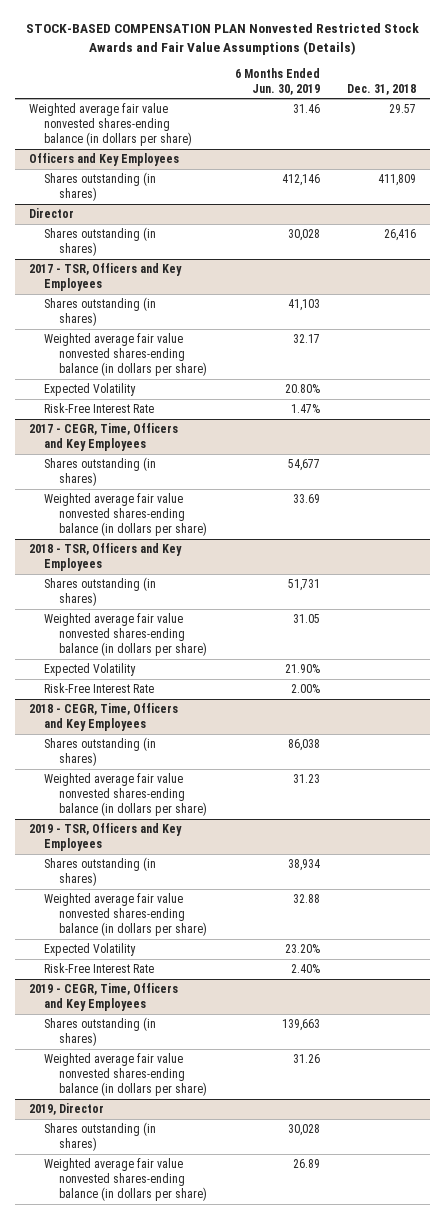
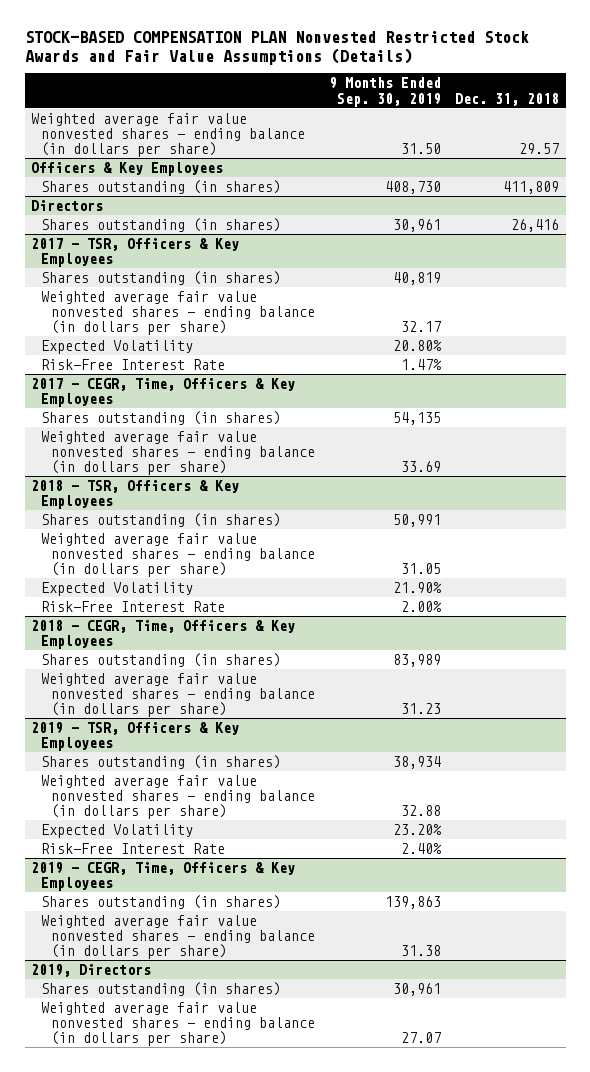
[234,67,320,95] 6 Months Ended Jun. 30, 2019 -> none
none -> [328,77,441,107] 9 Months Ended Sep. 30, 2019
[28,103,192,147] Weighted average fair value nonvested shares-ending balance (in dollars per share) -> [31,113,306,158] Weighted average fair value nonvested shares - ending balance (in dollars per share)
[28,153,179,167] Officers and Key Employees -> [31,162,224,177] Officers & Key Employees
[28,208,74,219] Director -> [31,200,104,212] Directors
[28,263,182,292] 2017 - TSR, Officers and Key Employees -> [31,238,240,268] 2017 - TSR, Officers & Key Employees
[43,333,207,377] Weighted average fair value nonvested shares-ending balance (in dollars per share) -> [41,291,316,336] Weighted average fair value nonvested shares - ending balance (in dollars per share)
[28,423,178,452] 2017 - CEGR, Time, Officers and Key Employees -> [31,378,296,408] 2017 - CEGR, Time, Officers & Key Employees
[43,493,207,537] Weighted average fair value nonvested shares-ending balance (in dollars per share) -> [41,431,316,476] Weighted average fair value nonvested shares - ending balance (in dollars per share)
[28,543,182,572] 2018 - TSR, Officers and Key Employees -> [31,480,240,510] 2018 - TSR, Officers & Key Employees
[43,613,207,657] Weighted average fair value nonvested shares-ending balance (in dollars per share) -> [41,533,316,578] Weighted average fair value nonvested shares - ending balance (in dollars per share)
[28,703,178,732] 2018 - CEGR, Time, Officers and Key Employees -> [31,620,296,650] 2018 - CEGR, Time, Officers & Key Employees
[43,773,207,817] Weighted average fair value nonvested shares-ending balance (in dollars per share) -> [41,673,316,718] Weighted average fair value nonvested shares - ending balance (in dollars per share)
[28,823,182,852] 2019 - TSR, Officers and Key Employees -> [31,722,240,752] 2019 - TSR, Officers & Key Employees
[43,893,207,937] Weighted average fair value nonvested shares-ending balance (in dollars per share) -> [41,775,316,820] Weighted average fair value nonvested shares - ending balance (in dollars per share)
[28,983,178,1012] 2019 - CEGR, Time, Officers and Key Employees -> [31,862,296,892] 2019 - CEGR, Time, Officers & Key Employees
[43,1053,207,1097] Weighted average fair value nonvested shares-ending balance (in dollars per share) -> [41,915,316,960] Weighted average fair value nonvested shares - ending balance (in dollars per share)
[28,1103,104,1116] 2019, Director -> [31,964,152,978] 2019, Directors
[43,1158,207,1202] Weighted average fair value nonvested shares-ending balance (in dollars per share) -> [41,1002,316,1047] Weighted average fair value nonvested shares - ending balance (in dollars per share)

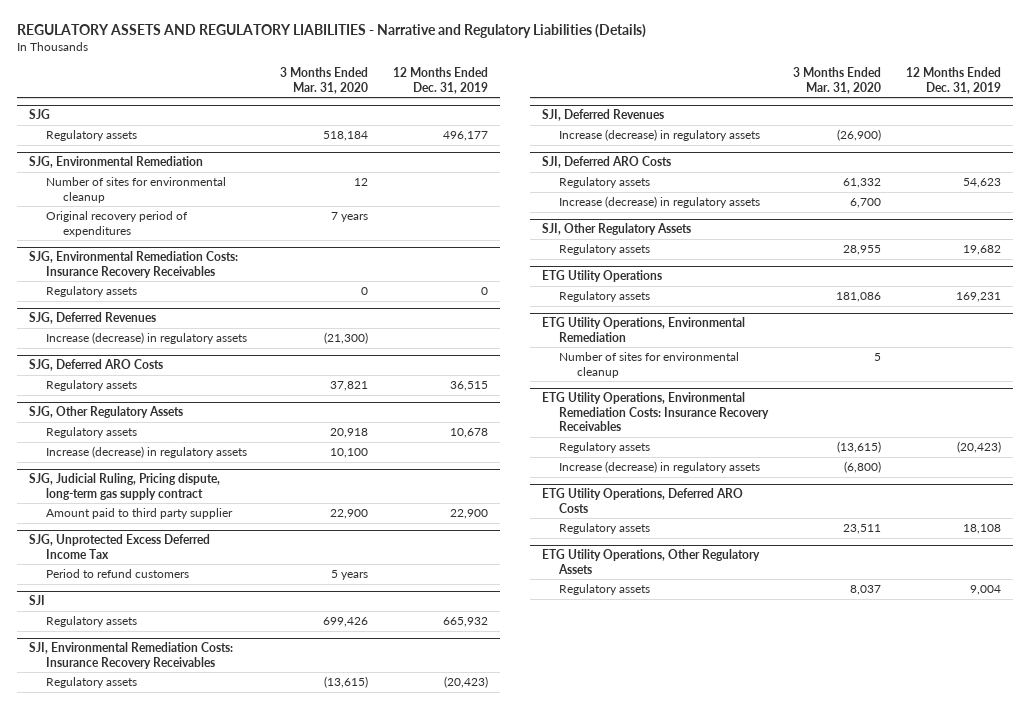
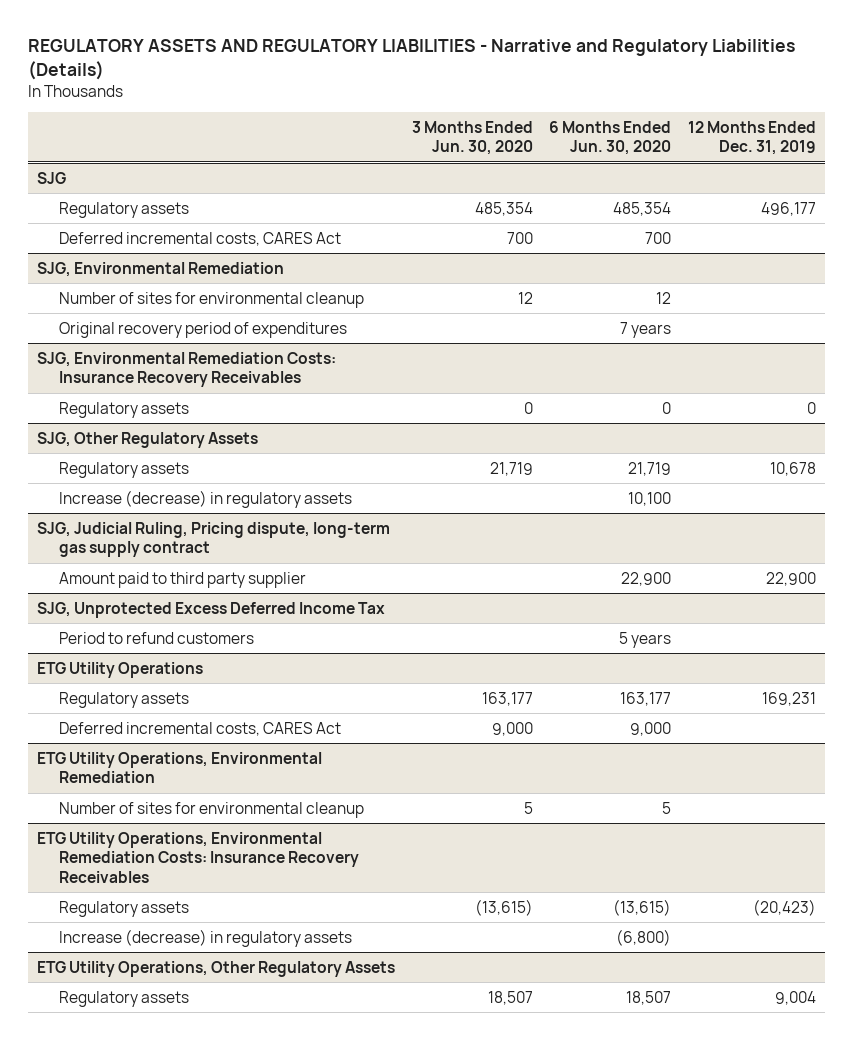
[279,67,368,94] 3 Months Ended Mar. 31, 2020 -> none
none -> [411,120,533,156] 3 Months Ended Jun. 30, 2020
none -> [549,120,672,156] 6 Months Ended Jun. 30, 2020
none -> [59,231,342,246] Deferred incremental costs, CARES Act
[28,312,156,325] SJG, Deferred Revenues -> none
[46,332,248,345] Increase (decrease) in regulatory assets -> none
[28,359,163,372] SJG, Deferred ARO Costs -> none
[46,380,138,392] Regulatory assets -> none
[28,595,45,606] SJI -> none
[46,616,138,628] Regulatory assets -> none
[28,642,233,669] SJI, Environmental Remediation Costs: Insurance Recovery Receivables -> none
[46,677,138,689] Regulatory assets -> none
[542,109,665,122] SJI, Deferred Revenues -> none
[559,129,761,142] Increase (decrease) in regulatory assets -> none
[542,156,672,169] SJI, Deferred ARO Costs -> none
[559,177,651,189] Regulatory assets -> none
[559,196,761,209] Increase (decrease) in regulatory assets -> none
[542,223,692,236] SJI, Other Regulatory Assets -> none
[559,244,651,256] Regulatory assets -> none
none -> [59,721,342,736] Deferred incremental costs, CARES Act
[542,488,744,513] ETG Utility Operations, Deferred ARO Costs -> none
[559,523,651,535] Regulatory assets -> none

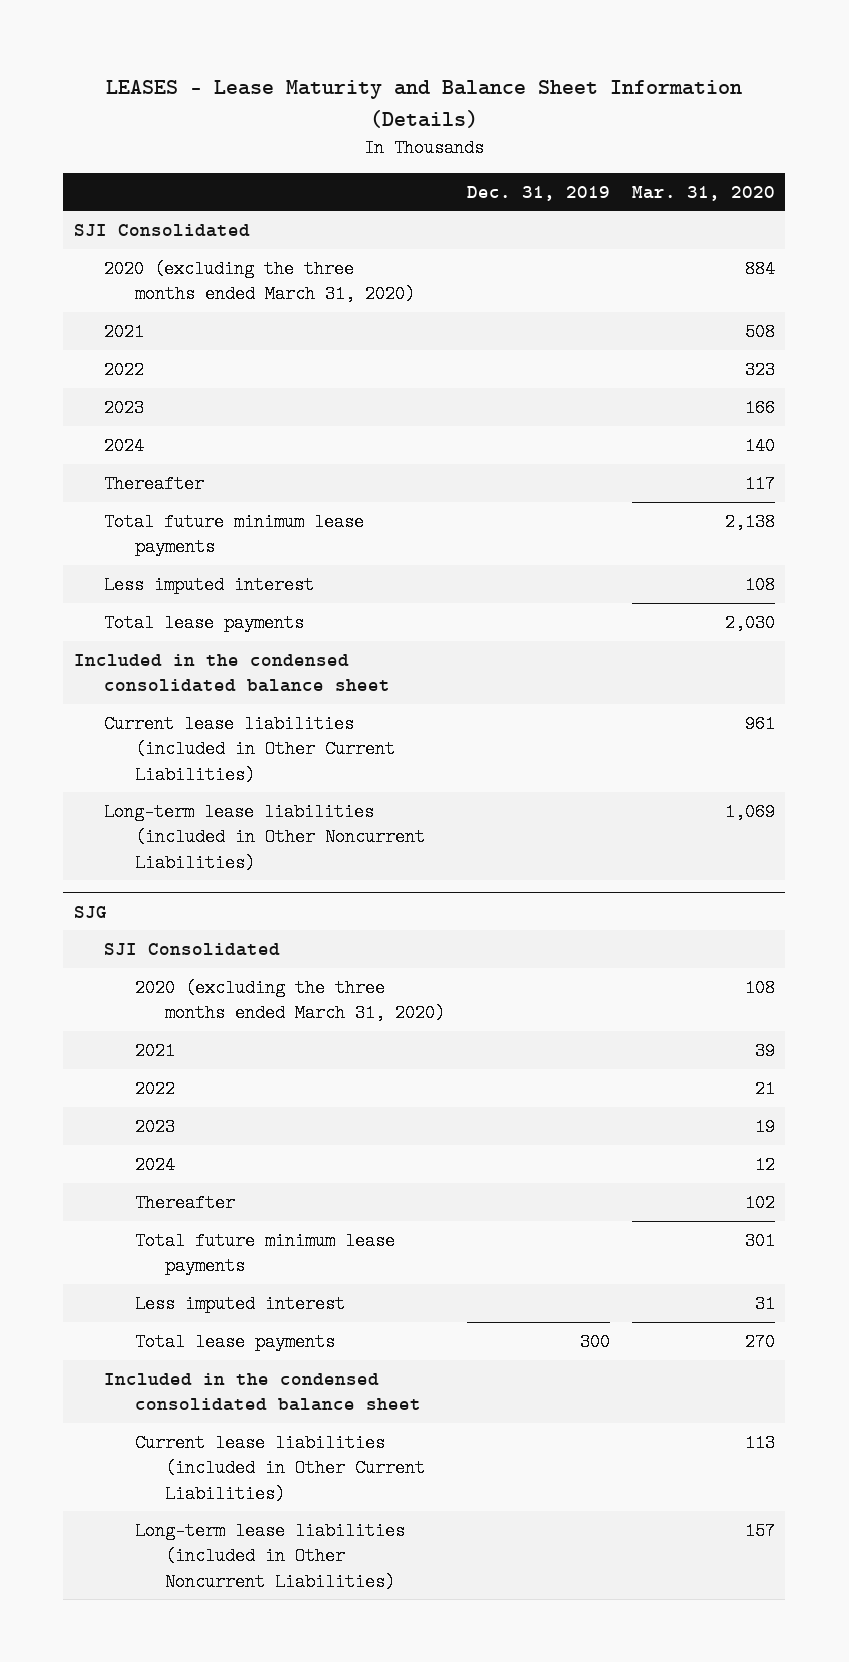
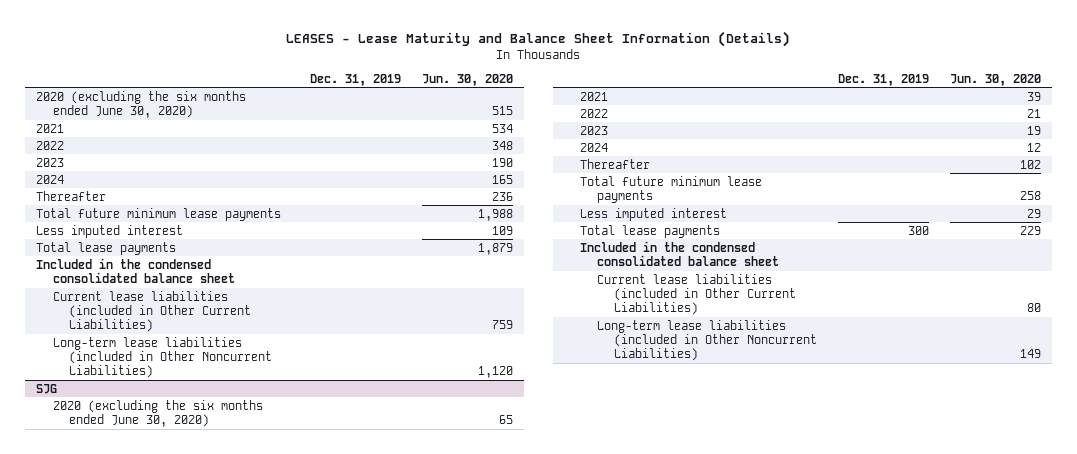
[631,185,775,201] Mar. 31, 2020 -> none
none -> [422,73,514,86] Jun. 30, 2020
[74,223,251,237] SJI Consolidated -> none
[104,259,415,304] 2020 (excluding the three months ended March 31, 2020) -> [35,90,246,118] 2020 (excluding the six months ended June 30, 2020)
[104,942,281,956] SJI Consolidated -> none
[134,978,445,1023] 2020 (excluding the three months ended March 31, 2020) -> [52,399,263,427] 2020 (excluding the six months ended June 30, 2020)

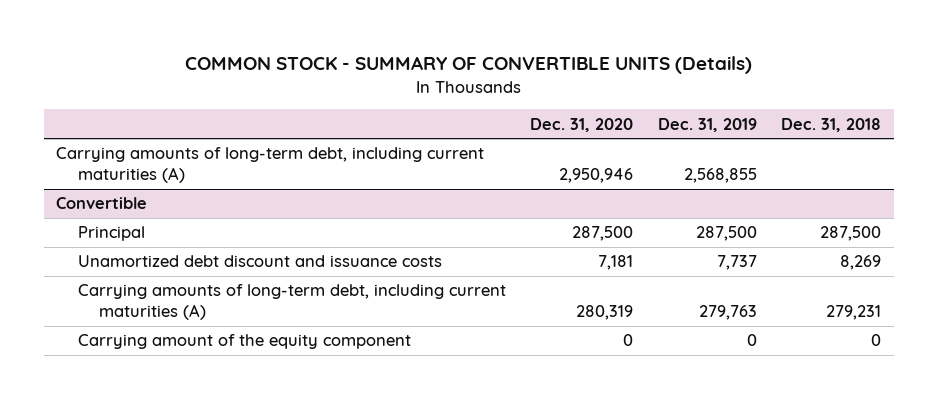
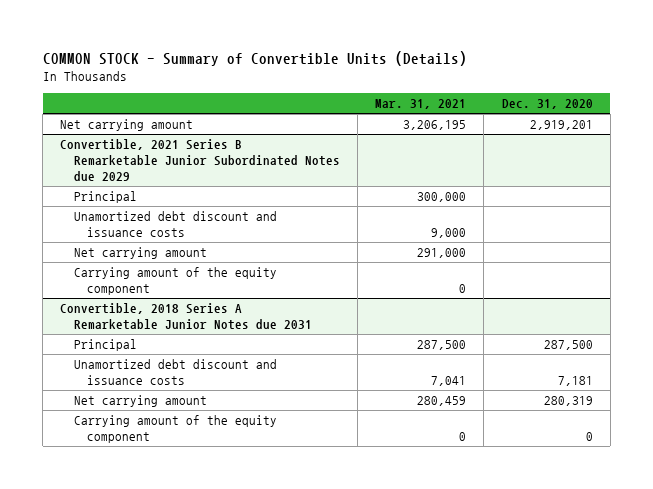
[184,56,752,75] COMMON STOCK - SUMMARY OF CONVERTIBLE UNITS (Details) -> [42,50,467,66] COMMON STOCK - Summary of Convertible Units (Details)
[657,117,757,132] Dec. 31, 2019 -> none
[781,117,882,132] Dec. 31, 2018 -> none
none -> [375,99,467,110] Mar. 31, 2021
[56,147,485,184] Carrying amounts of long-term debt, including current maturities (A) -> none
none -> [60,119,194,132] Net carrying amount
none -> [60,139,340,182] Convertible, 2021 Series B Remarketable Junior Subordinated Notes due 2029
none -> [73,191,137,204] Principal
none -> [73,211,277,238] Unamortized debt discount and issuance costs
none -> [73,247,207,260] Net carrying amount
none -> [73,267,277,296] Carrying amount of the equity component
[56,197,148,210] Convertible -> [60,303,312,331] Convertible, 2018 Series A Remarketable Junior Notes due 2031
[77,284,506,321] Carrying amounts of long-term debt, including current maturities (A) -> [73,395,207,408] Net carrying amount

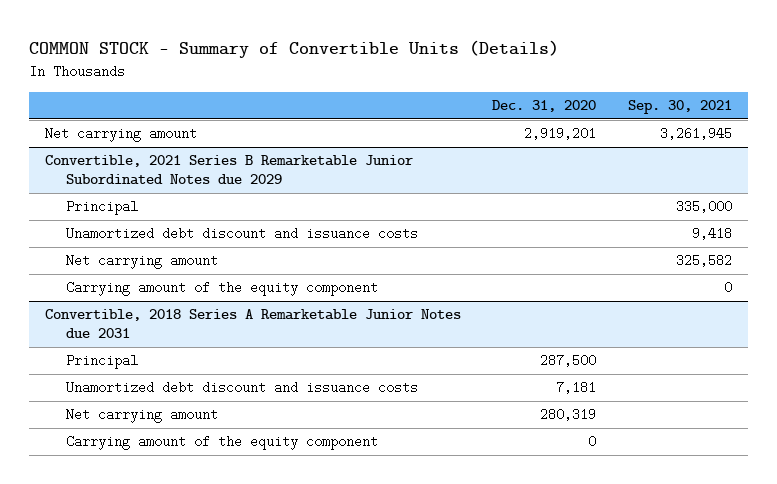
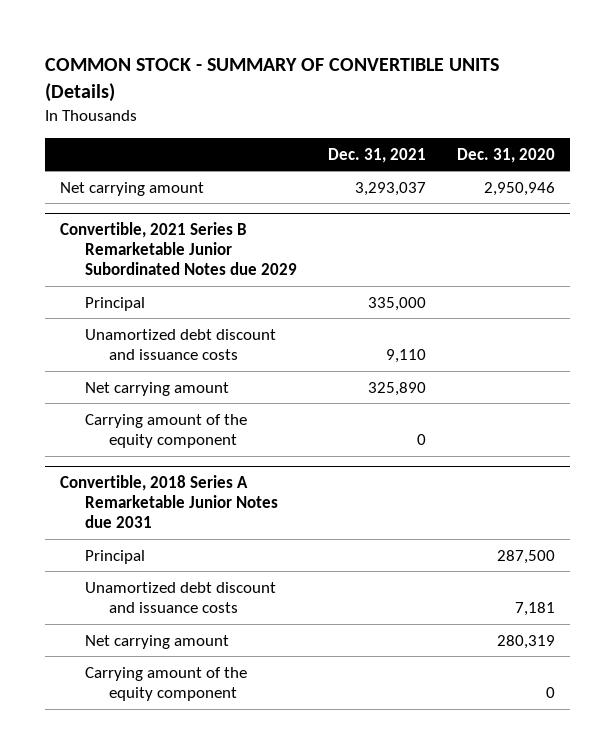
[28,39,559,58] COMMON STOCK - Summary of Convertible Units (Details) -> [44,58,499,102] COMMON STOCK - SUMMARY OF CONVERTIBLE UNITS (Details)
[628,100,733,115] Sep. 30, 2021 -> none
none -> [327,147,426,163] Dec. 31, 2021
[524,127,597,141] 2,919,201 -> [483,181,555,196] 2,950,946

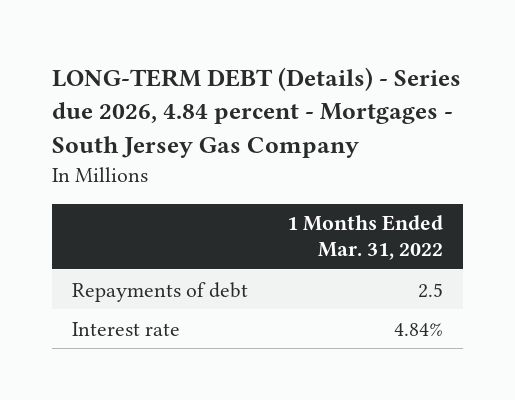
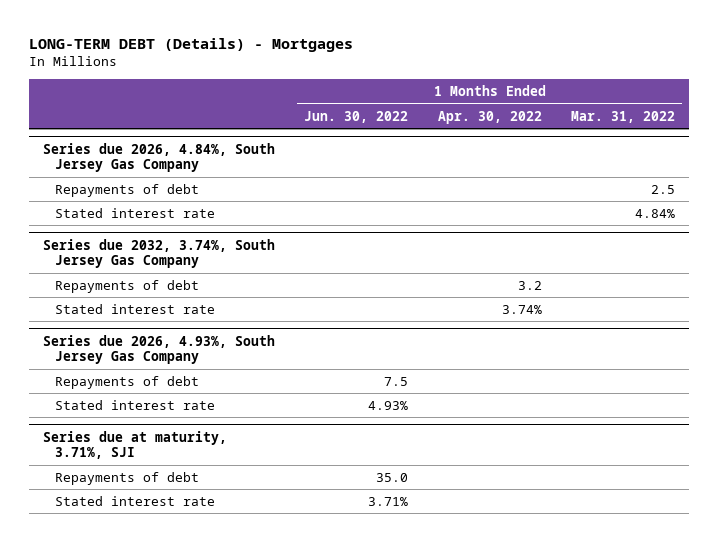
[51,66,461,158] LONG-TERM DEBT (Details) - Series due 2026, 4.84 percent - Mortgages - South Jersey Gas Company -> [28,37,353,52] LONG-TERM DEBT (Details) - Mortgages
none -> [304,110,409,123] Jun. 30, 2022
none -> [437,110,542,124] Apr. 30, 2022
none -> [43,142,276,173] Series due 2026, 4.84%, South Jersey Gas Company
[71,321,180,336] Interest rate -> [54,207,215,218] Stated interest rate
none -> [43,238,276,269] Series due 2032, 3.74%, South Jersey Gas Company
none -> [54,279,199,293] Repayments of debt
none -> [54,303,215,314] Stated interest rate
none -> [43,334,276,365] Series due 2026, 4.93%, South Jersey Gas Company
none -> [54,375,199,389] Repayments of debt
none -> [54,399,215,410] Stated interest rate
none -> [43,430,228,460] Series due at maturity, 3.71%, SJI
none -> [54,471,199,485] Repayments of debt
none -> [54,495,215,506] Stated interest rate

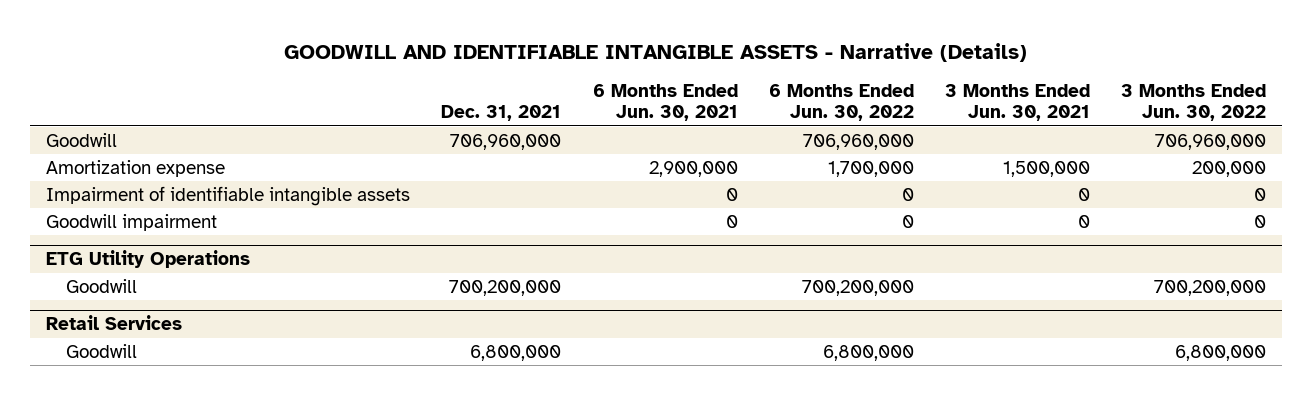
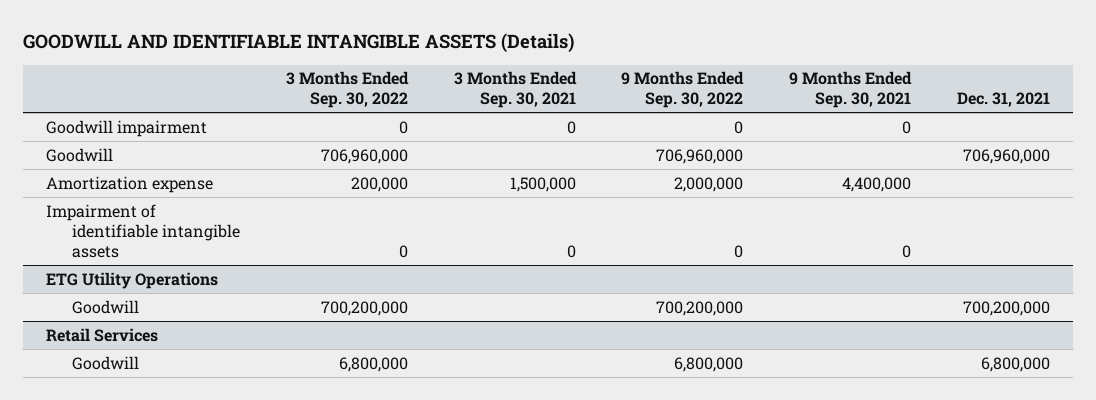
[284,42,1028,62] GOODWILL AND IDENTIFIABLE INTANGIBLE ASSETS - Narrative (Details) -> [23,33,575,54] GOODWILL AND IDENTIFIABLE INTANGIBLE ASSETS (Details)
[592,84,738,122] 6 Months Ended Jun. 30, 2021 -> none
[768,84,914,122] 6 Months Ended Jun. 30, 2022 -> none
[944,84,1090,122] 3 Months Ended Jun. 30, 2021 -> none
[1121,84,1267,122] 3 Months Ended Jun. 30, 2022 -> none
none -> [285,71,409,109] 3 Months Ended Sep. 30, 2022
none -> [453,71,577,109] 3 Months Ended Sep. 30, 2021
none -> [621,71,745,109] 9 Months Ended Sep. 30, 2022
none -> [789,71,913,109] 9 Months Ended Sep. 30, 2021
[46,213,218,231] Goodwill impairment -> [46,119,208,137] Goodwill impairment

